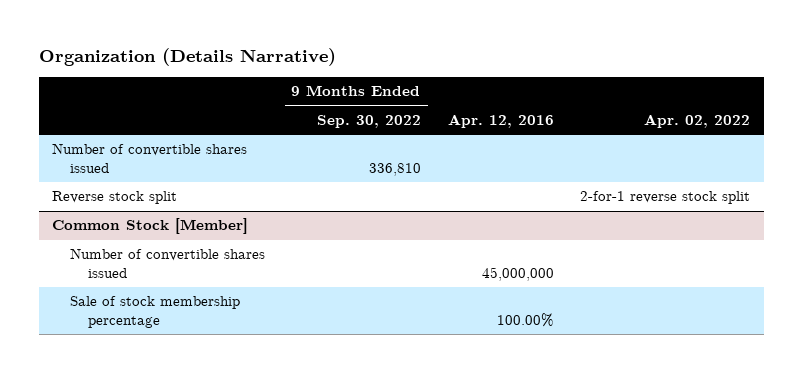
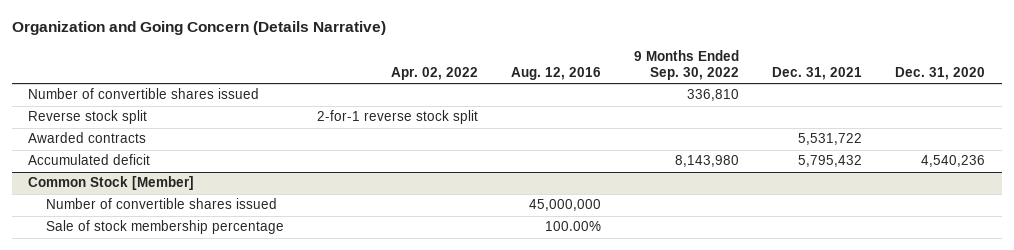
[38,47,336,66] Organization (Details Narrative) -> [11,21,386,36] Organization and Going Concern (Details Narrative)
[447,113,554,128] Apr. 12, 2016 -> none
none -> [510,67,601,81] Aug. 12, 2016
none -> [772,67,863,81] Dec. 31, 2021
none -> [895,67,986,81] Dec. 31, 2020
none -> [28,132,147,144] Awarded contracts
none -> [28,154,151,166] Accumulated deficit

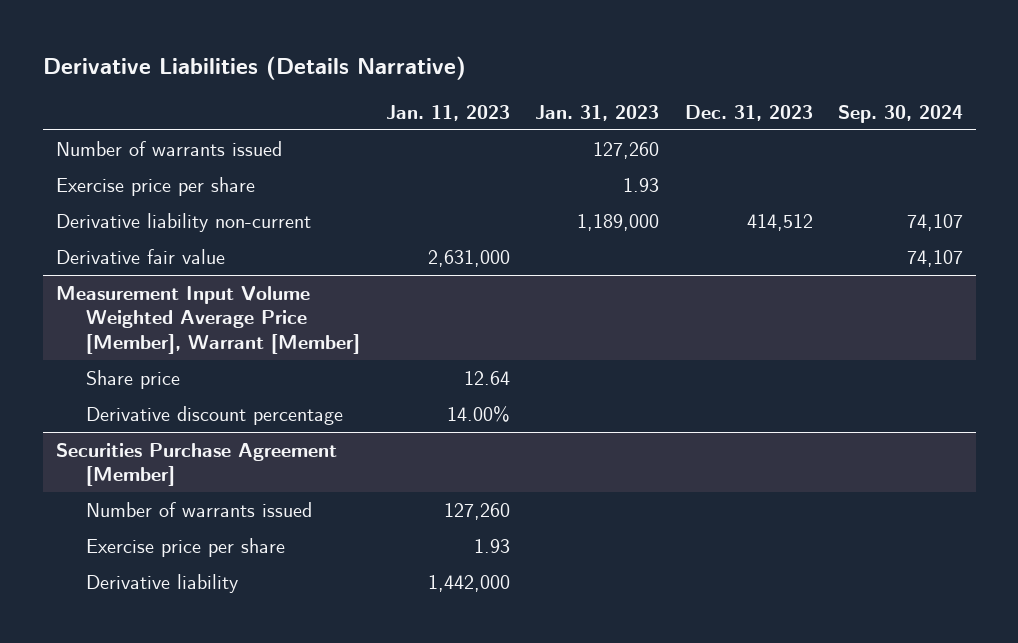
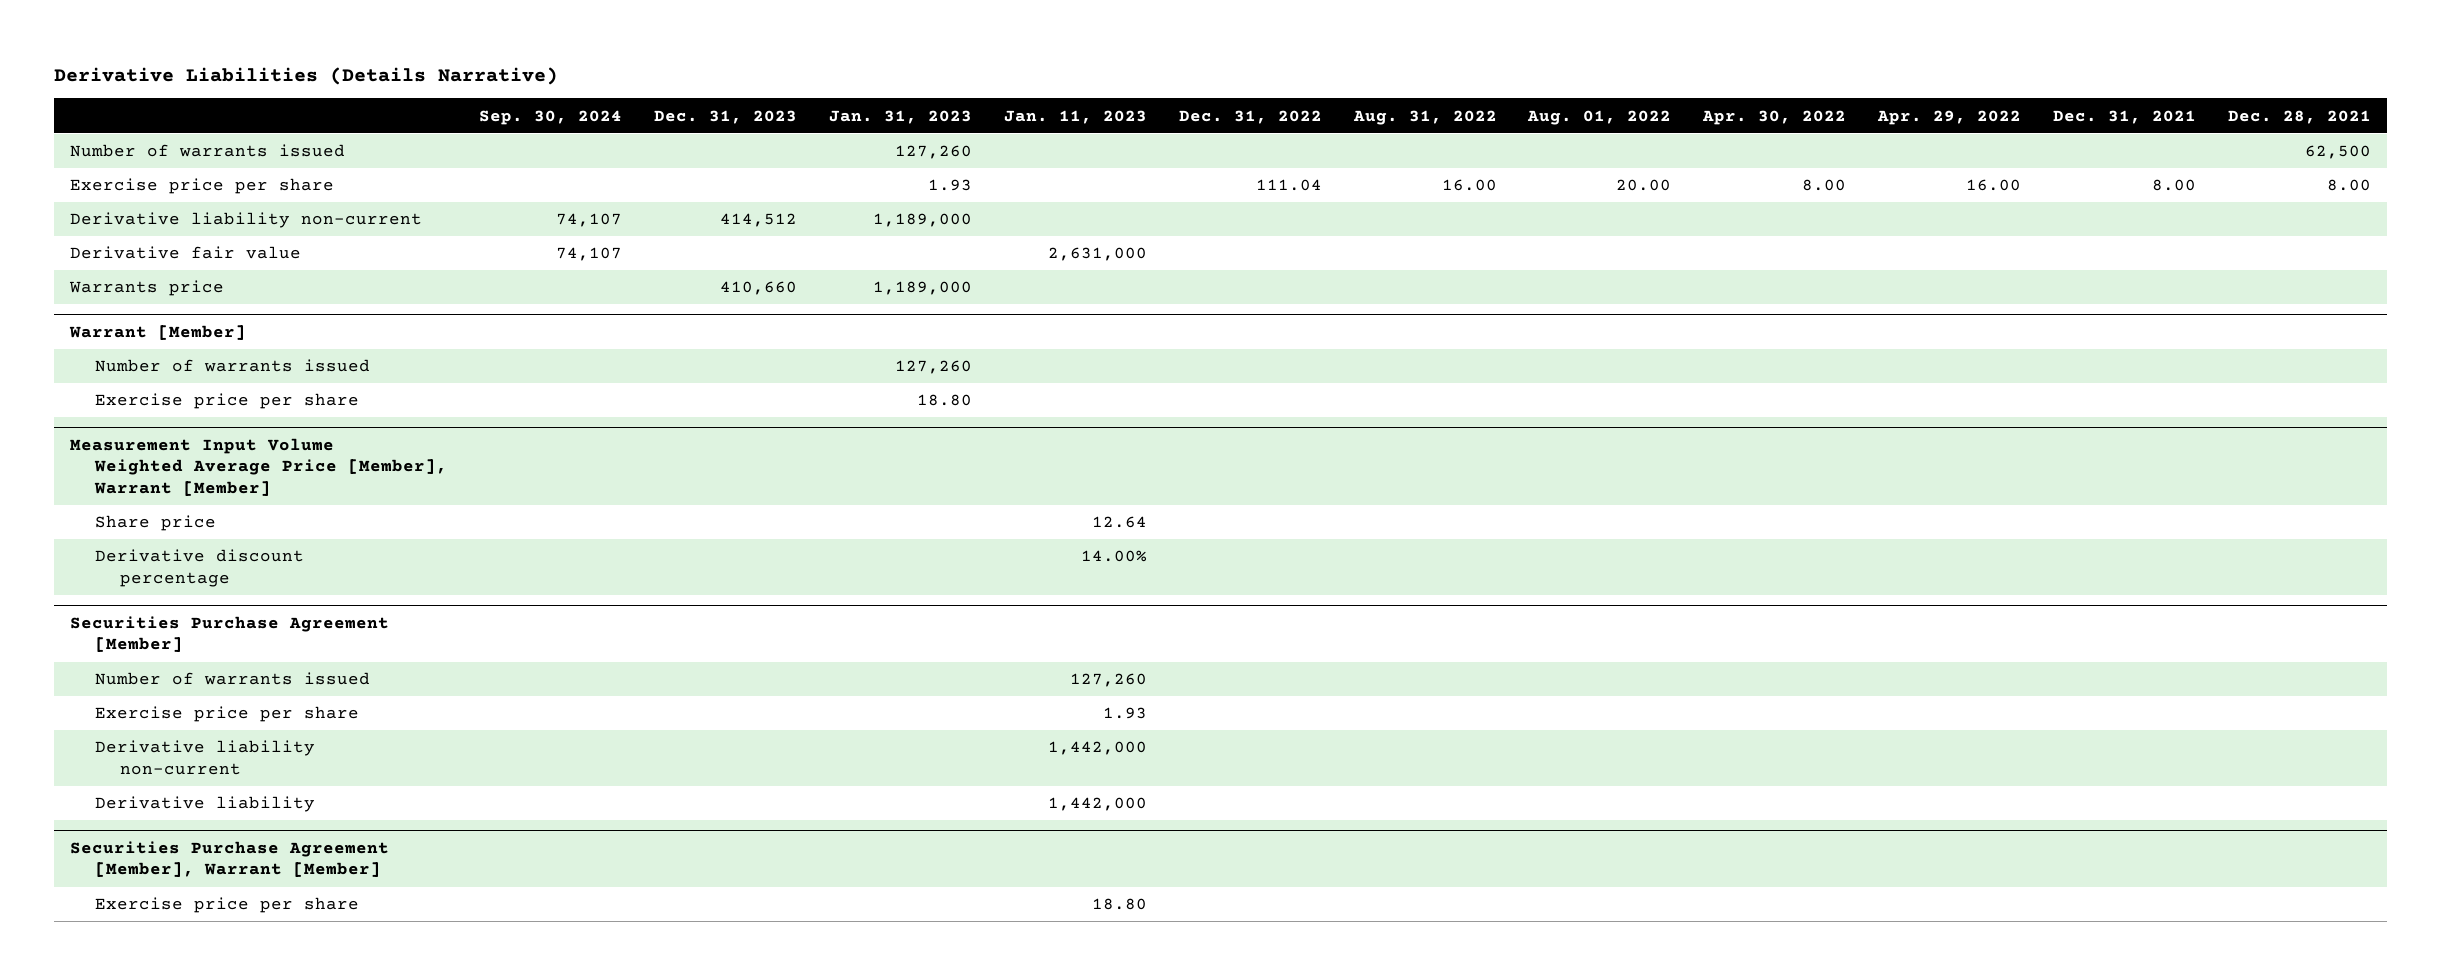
none -> [1178,109,1322,124] Dec. 31, 2022
none -> [1352,109,1497,125] Aug. 31, 2022
none -> [1527,109,1672,125] Aug. 01, 2022
none -> [1702,109,1847,125] Apr. 30, 2022
none -> [1877,109,2022,125] Apr. 29, 2022
none -> [2053,109,2197,124] Dec. 31, 2021
none -> [2228,109,2372,124] Dec. 28, 2021
none -> [69,280,225,297] Warrants price
none -> [69,324,247,340] Warrant [Member]
none -> [94,359,370,373] Number of warrants issued
none -> [94,393,359,410] Exercise price per share
none -> [94,740,315,775] Derivative liability non-current
none -> [70,840,390,878] Securities Purchase Agreement [Member], Warrant [Member]
none -> [94,897,359,914] Exercise price per share

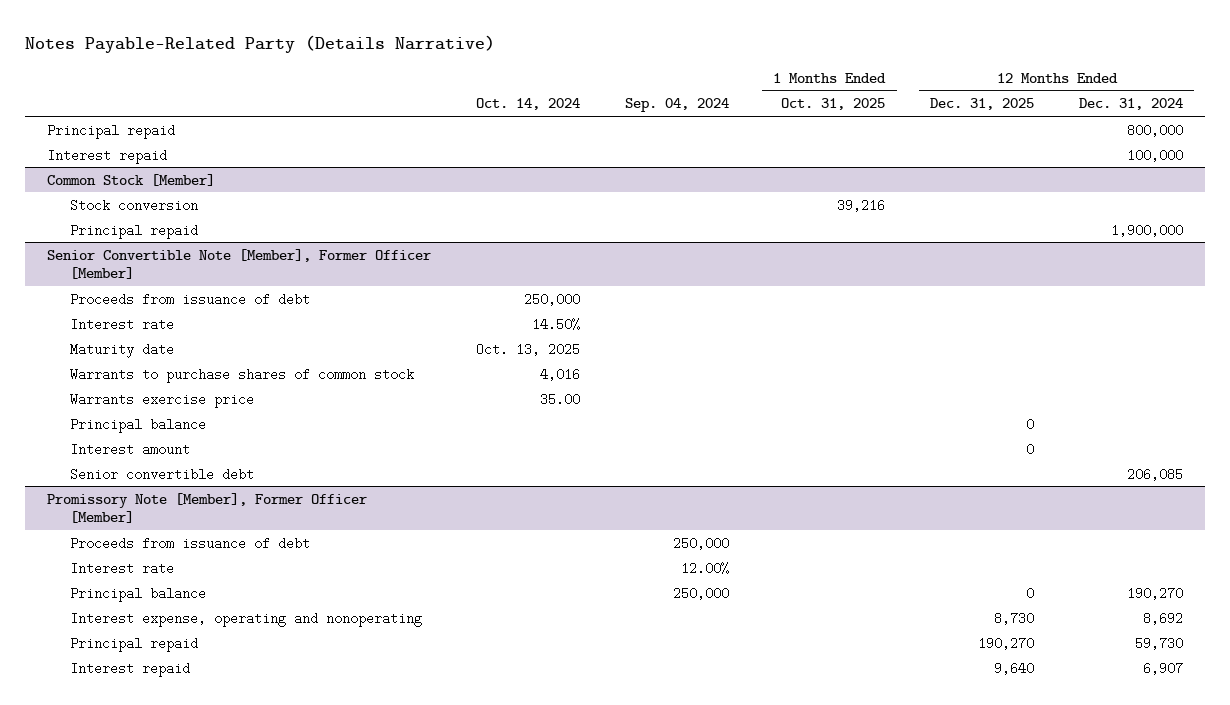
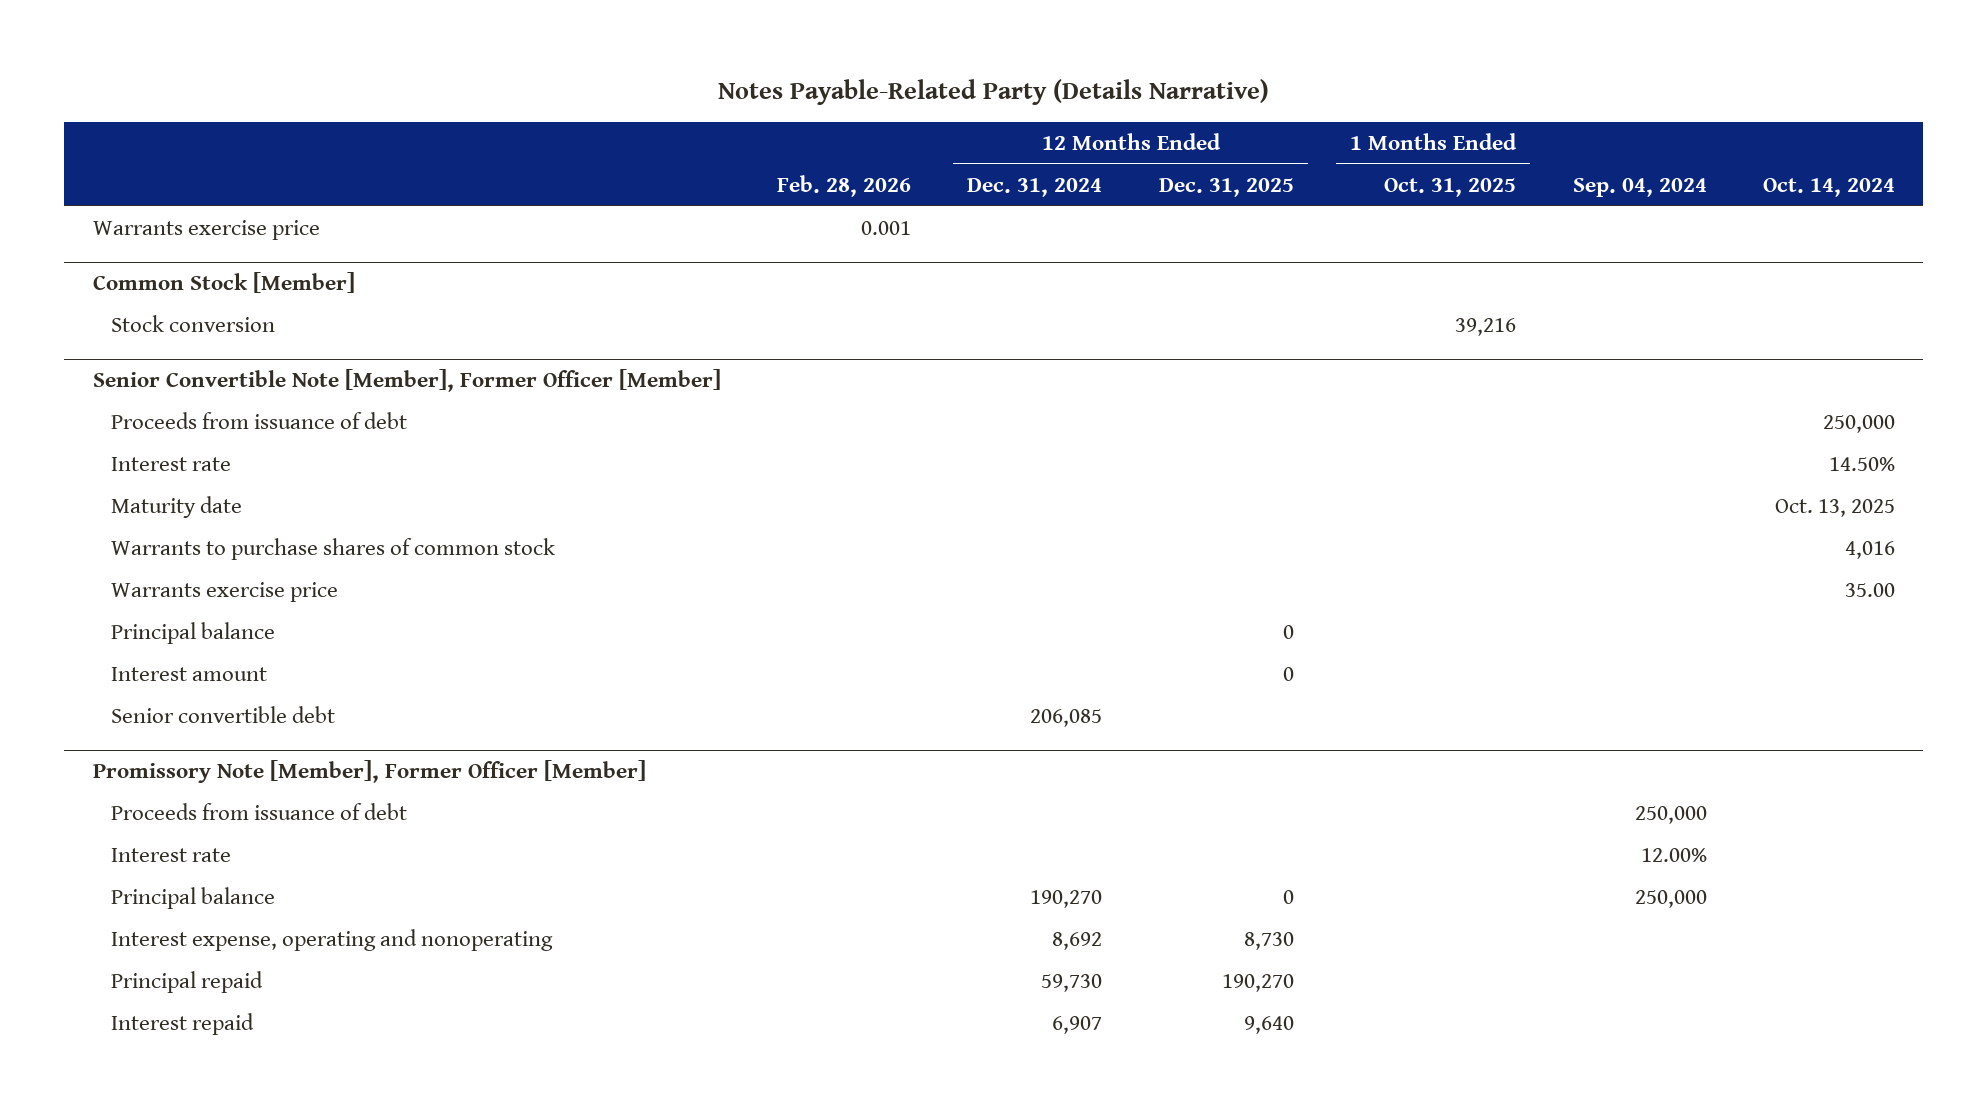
none -> [776,174,911,197] Feb. 28, 2026
[47,123,176,139] Principal repaid -> none
[47,148,168,164] Interest repaid -> none
none -> [92,219,320,240] Warrants exercise price
[70,223,199,239] Principal repaid -> none

